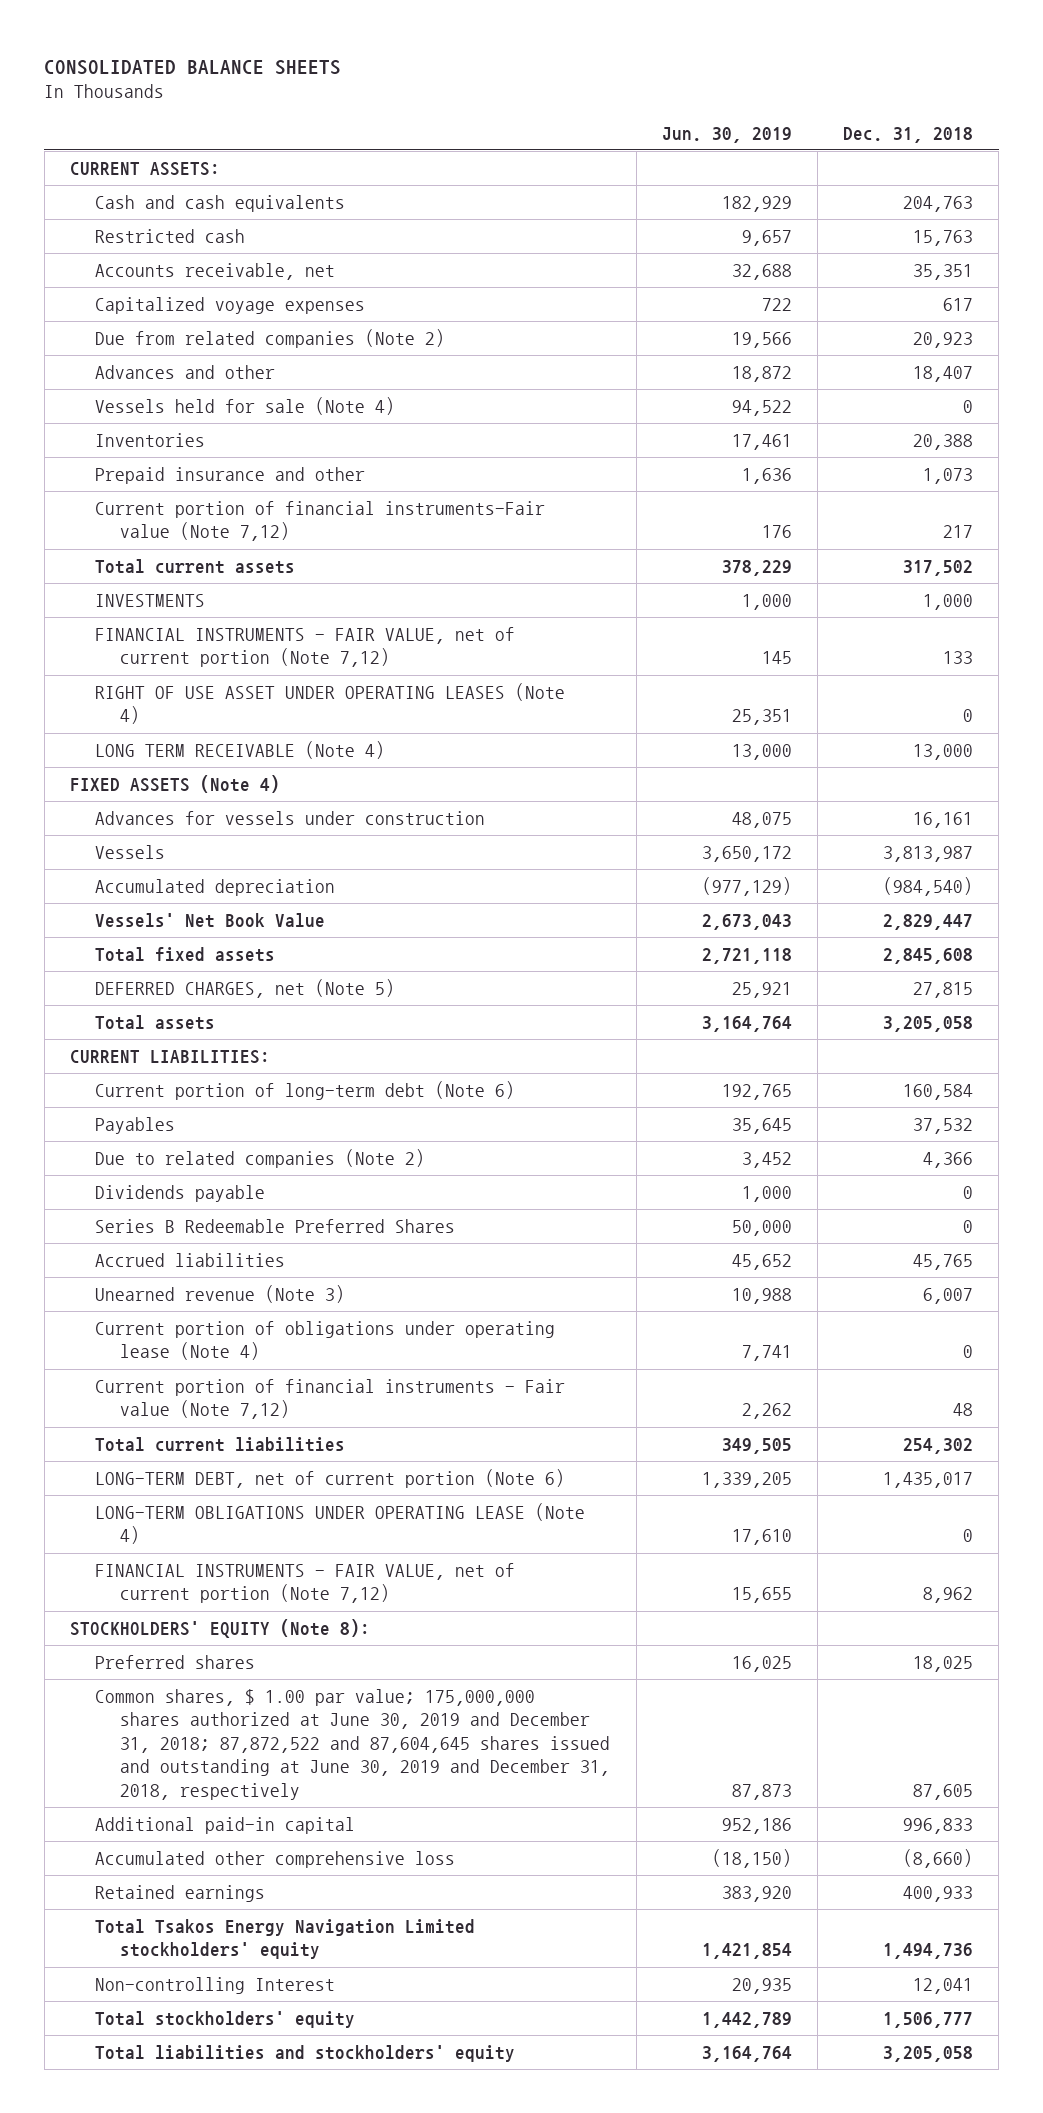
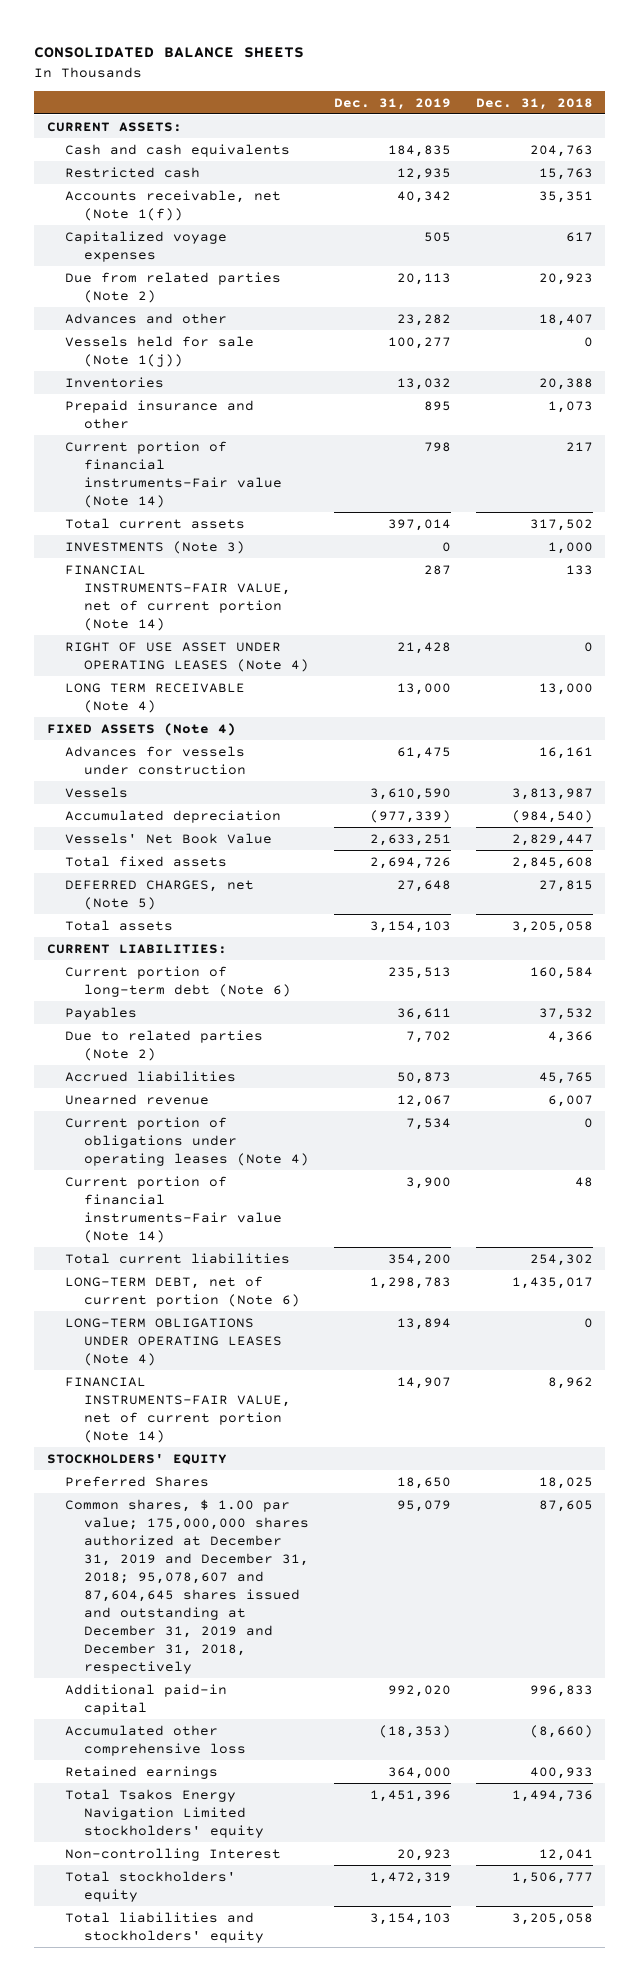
[661,126,792,143] Jun. 30, 2019 -> none
none -> [333,97,451,110] Dec. 31, 2019
[95,262,336,280] Accounts receivable, net -> [65,189,282,221] Accounts receivable, net (Note 1(f))
[95,328,446,348] Due from related companies (Note 2) -> [65,271,282,303] Due from related parties (Note 2)
[95,396,396,415] Vessels held for sale (Note 4) -> [65,335,255,367] Vessels held for sale (Note 1(j))
[95,500,546,542] Current portion of financial instruments-Fair value (Note 7,12) -> [65,440,282,508] Current portion of financial instruments-Fair value (Note 14)
[95,593,206,607] INVESTMENTS -> [65,540,246,554] INVESTMENTS (Note 3)
[95,626,516,668] FINANCIAL INSTRUMENTS - FAIR VALUE, net of current portion (Note 7,12) -> [65,564,291,631] FINANCIAL INSTRUMENTS-FAIR VALUE, net of current portion (Note 14)
[95,1184,266,1202] Dividends payable -> none
[95,1218,456,1233] Series B Redeemable Preferred Shares -> none
[95,1148,426,1168] Due to related companies (Note 2) -> [65,1029,264,1061] Due to related parties (Note 2)
[95,1284,346,1303] Unearned revenue (Note 3) -> [65,1093,210,1105] Unearned revenue
[95,1320,556,1361] Current portion of obligations under operating lease (Note 4) -> [65,1116,309,1166] Current portion of obligations under operating leases (Note 4)
[95,1378,566,1420] Current portion of financial instruments - Fair value (Note 7,12) -> [65,1175,282,1243] Current portion of financial instruments-Fair value (Note 14)
[95,1502,586,1545] LONG-TERM OBLIGATIONS UNDER OPERATING LEASE (Note 4) -> [65,1317,282,1366] LONG-TERM OBLIGATIONS UNDER OPERATING LEASES (Note 4)
[95,1562,516,1604] FINANCIAL INSTRUMENTS - FAIR VALUE, net of current portion (Note 7,12) -> [65,1376,291,1443] FINANCIAL INSTRUMENTS-FAIR VALUE, net of current portion (Note 14)
[69,1618,370,1638] STOCKHOLDERS' EQUITY (Note 8): -> [46,1453,227,1465] STOCKHOLDERS' EQUITY
[95,1654,256,1669] Preferred shares -> [65,1475,210,1487] Preferred Shares
[95,1688,611,1800] Common shares, $ 1.00 par value; 175,000,000 shares authorized at June 30, 2019 and December 31, 2018; 87,872,522 and 87,604,645 shares issued and outstanding at June 30, 2019 and December 31, 2018, respectively -> [65,1498,309,1674] Common shares, $ 1.00 par value; 175,000,000 shares authorized at December 31, 2019 and December 31, 2018; 95,078,607 and 87,604,645 shares issued and outstanding at December 31, 2019 and December 31, 2018, respectively

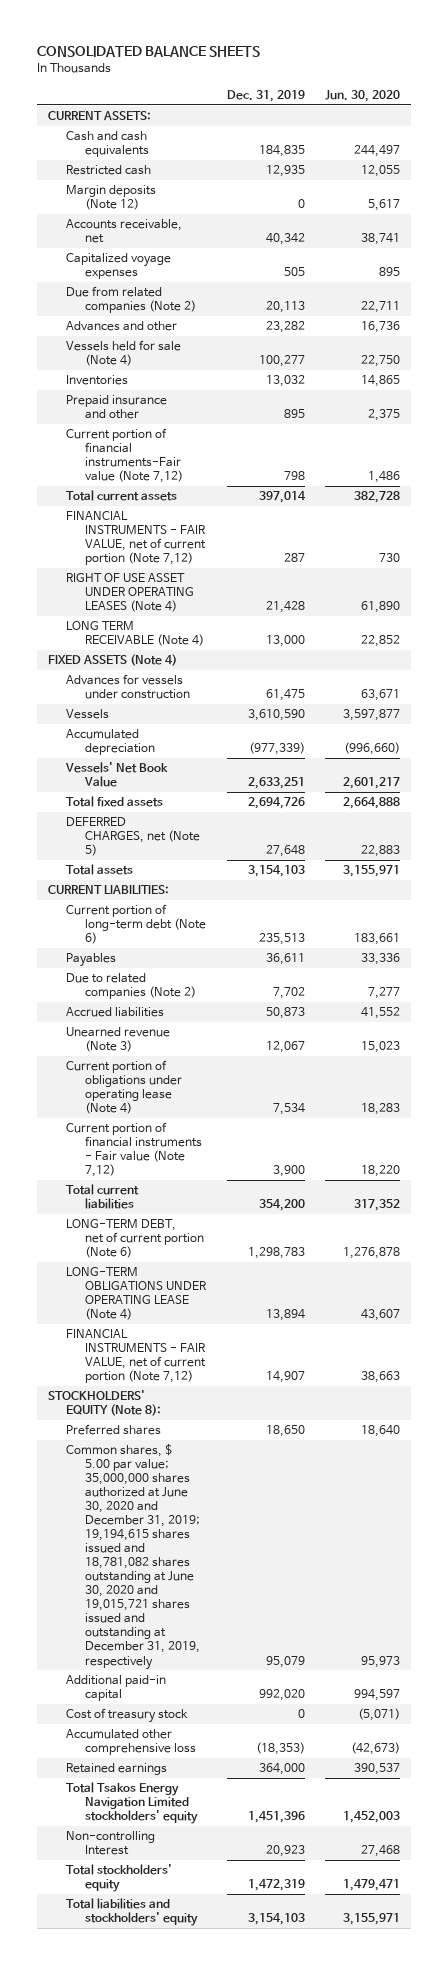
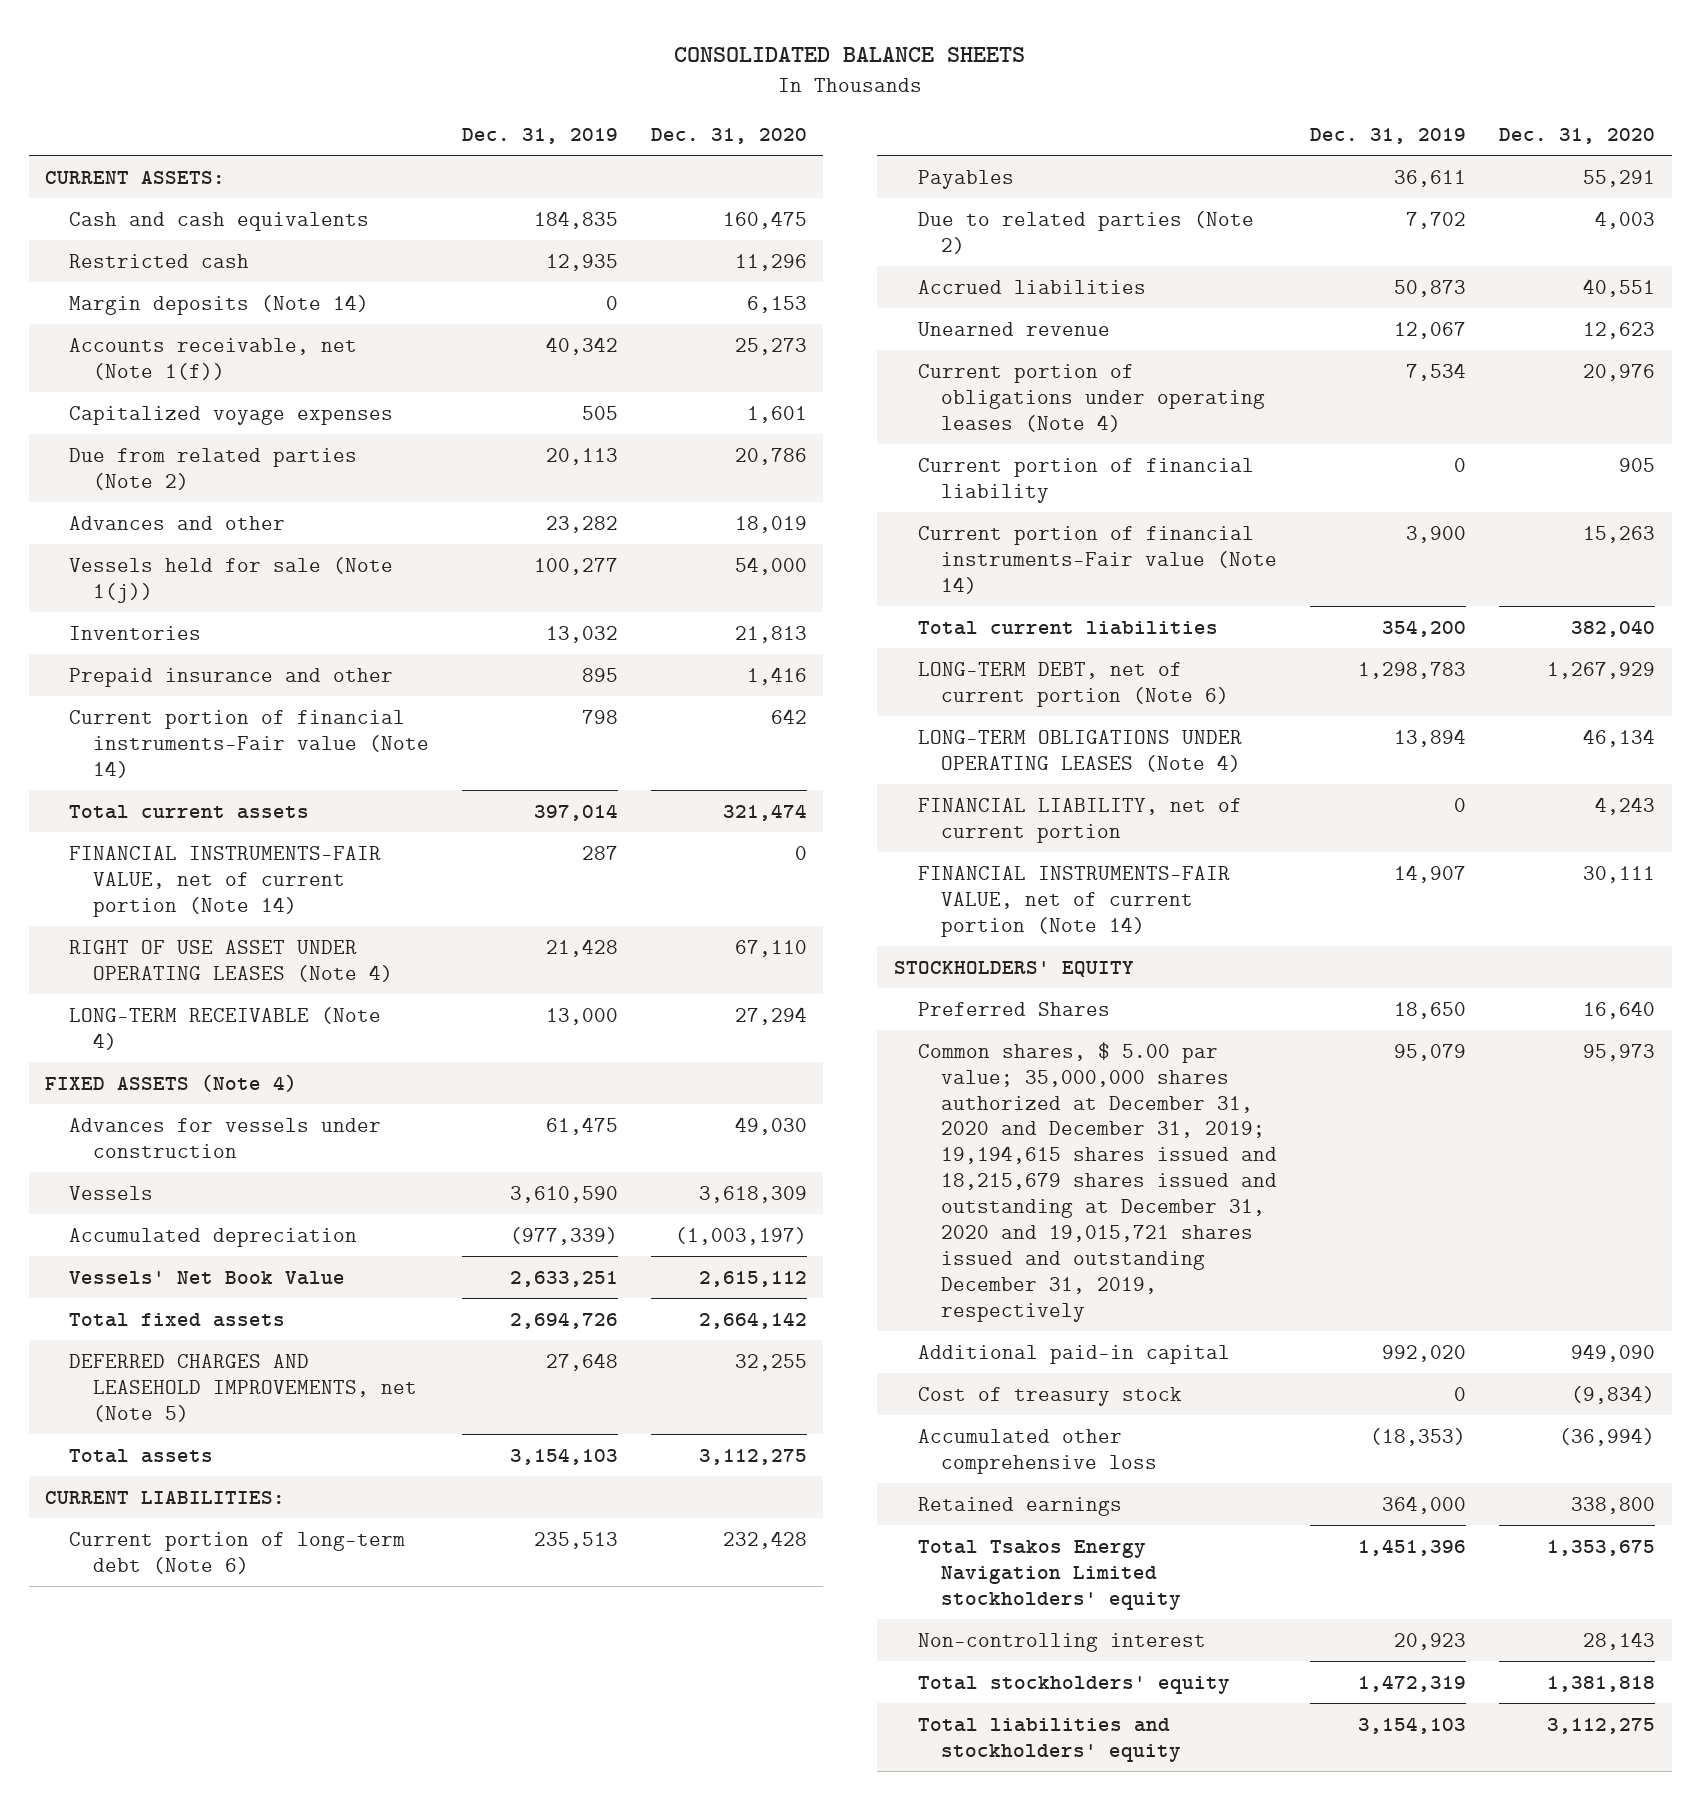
[325,89,401,102] Jun. 30, 2020 -> none
none -> [650,127,807,144] Dec. 31, 2020
[66,185,157,211] Margin deposits (Note 12) -> [68,294,369,315] Margin deposits (Note 14)
[66,219,183,244] Accounts receivable, net -> [68,337,357,380] Accounts receivable, net (Note 1(f))
[66,286,197,314] Due from related companies (Note 2) -> [68,447,357,490] Due from related parties (Note 2)
[66,340,182,367] Vessels held for sale (Note 4) -> [68,556,393,603] Vessels held for sale (Note 1(j))
[66,428,184,484] Current portion of financial instruments-Fair value (Note 7,12) -> [68,709,429,778] Current portion of financial instruments-Fair value (Note 14)
[66,511,207,566] FINANCIAL INSTRUMENTS - FAIR VALUE, net of current portion (Note 7,12) -> [68,845,381,917] FINANCIAL INSTRUMENTS-FAIR VALUE, net of current portion (Note 14)
[66,621,205,647] LONG TERM RECEIVABLE (Note 4) -> [68,1006,381,1050] LONG-TERM RECEIVABLE (Note 4)
[66,817,201,857] DEFERRED CHARGES, net (Note 5) -> [68,1353,417,1422] DEFERRED CHARGES AND LEASEHOLD IMPROVEMENTS, net (Note 5)
[66,973,197,1000] Due to related companies (Note 2) -> [917,210,1254,254] Due to related parties (Note 2)
[66,1027,171,1053] Unearned revenue (Note 3) -> [917,321,1110,336] Unearned revenue
[66,1060,183,1115] Current portion of obligations under operating lease (Note 4) -> [917,363,1266,432] Current portion of obligations under operating leases (Note 4)
none -> [917,457,1254,503] Current portion of financial liability
[66,1122,203,1178] Current portion of financial instruments - Fair value (Note 7,12) -> [917,525,1278,594] Current portion of financial instruments-Fair value (Note 14)
[66,1267,208,1321] LONG-TERM OBLIGATIONS UNDER OPERATING LEASE (Note 4) -> [917,729,1242,772] LONG-TERM OBLIGATIONS UNDER OPERATING LEASES (Note 4)
none -> [917,797,1242,843] FINANCIAL LIABILITY, net of current portion
[66,1329,207,1384] FINANCIAL INSTRUMENTS - FAIR VALUE, net of current portion (Note 7,12) -> [917,865,1230,937] FINANCIAL INSTRUMENTS-FAIR VALUE, net of current portion (Note 14)
[47,1390,162,1417] STOCKHOLDERS' EQUITY (Note 8): -> [893,960,1134,977] STOCKHOLDERS' EQUITY
[66,1424,162,1436] Preferred shares -> [917,1001,1110,1016] Preferred Shares
[66,1444,201,1670] Common shares, $ 5.00 par value; 35,000,000 shares authorized at June 30, 2020 and December 31, 2019; 19,194,615 shares issued and 18,781,082 shares outstanding at June 30, 2020 and 19,015,721 shares issued and outstanding at December 31, 2019, respectively -> [917,1041,1278,1322] Common shares, $ 5.00 par value; 35,000,000 shares authorized at December 31, 2020 and December 31, 2019; 19,194,615 shares issued and 18,215,679 shares issued and outstanding at December 31, 2020 and 19,015,721 shares issued and outstanding December 31, 2019, respectively
[66,1831,156,1856] Non-controlling Interest -> [917,1632,1206,1652] Non-controlling interest

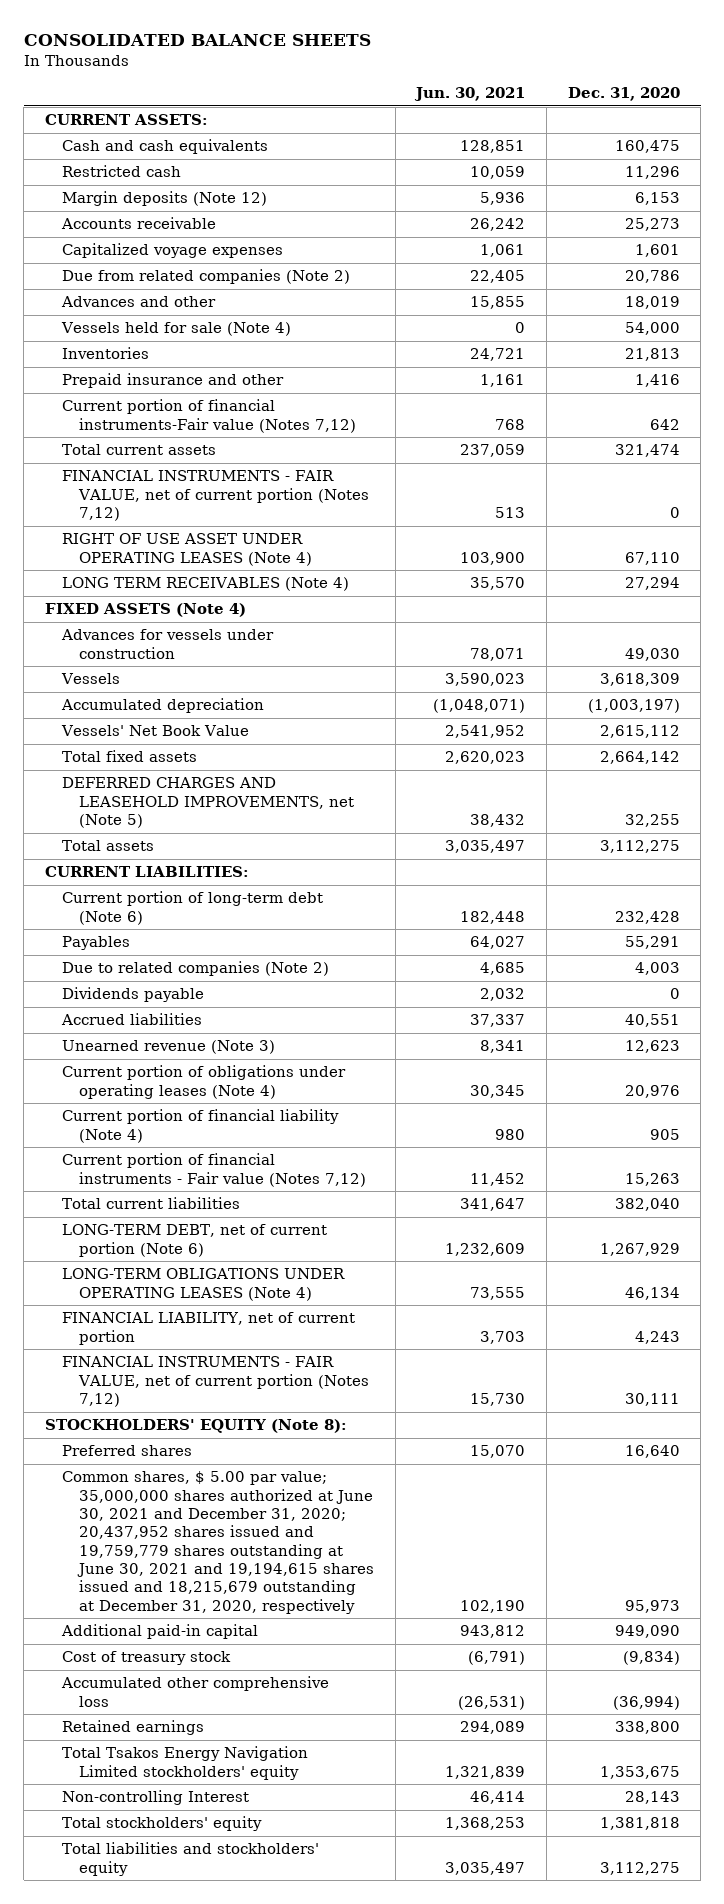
[461,127,618,144] Dec. 31, 2019 -> none
none -> [414,87,526,102] Jun. 30, 2021
[68,294,369,315] Margin deposits (Note 14) -> [61,191,267,207] Margin deposits (Note 12)
[68,337,357,380] Accounts receivable, net (Note 1(f)) -> [60,217,216,230] Accounts receivable
[68,447,357,490] Due from related parties (Note 2) -> [61,269,350,285] Due from related companies (Note 2)
[68,556,393,603] Vessels held for sale (Note 1(j)) -> [60,322,291,337] Vessels held for sale (Note 4)
[68,709,429,778] Current portion of financial instruments-Fair value (Note 14) -> [61,399,356,433] Current portion of financial instruments-Fair value (Notes 7,12)
[68,845,381,917] FINANCIAL INSTRUMENTS-FAIR VALUE, net of current portion (Note 14) -> [61,470,369,521] FINANCIAL INSTRUMENTS - FAIR VALUE, net of current portion (Notes 7,12)
[68,1006,381,1050] LONG-TERM RECEIVABLE (Note 4) -> [61,577,349,592] LONG TERM RECEIVABLES (Note 4)
[917,210,1254,254] Due to related parties (Note 2) -> [61,961,329,977] Due to related companies (Note 2)
none -> [61,987,204,1003] Dividends payable
[917,321,1110,336] Unearned revenue -> [61,1040,275,1055] Unearned revenue (Note 3)
[917,457,1254,503] Current portion of financial liability -> [61,1109,339,1143] Current portion of financial liability (Note 4)
[917,525,1278,594] Current portion of financial instruments-Fair value (Note 14) -> [61,1153,366,1187] Current portion of financial instruments - Fair value (Notes 7,12)
[917,865,1230,937] FINANCIAL INSTRUMENTS-FAIR VALUE, net of current portion (Note 14) -> [61,1356,369,1407] FINANCIAL INSTRUMENTS - FAIR VALUE, net of current portion (Notes 7,12)
[893,960,1134,977] STOCKHOLDERS' EQUITY -> [44,1419,347,1434] STOCKHOLDERS' EQUITY (Note 8):
[917,1001,1110,1016] Preferred Shares -> [61,1445,192,1457] Preferred shares
[917,1041,1278,1322] Common shares, $ 5.00 par value; 35,000,000 shares authorized at December 31, 2020 and December 31, 2019; 19,194,615 shares issued and 18,215,679 shares issued and outstanding at December 31, 2020 and 19,015,721 shares issued and outstanding December 31, 2019, respectively -> [61,1471,374,1614] Common shares, $ 5.00 par value; 35,000,000 shares authorized at June 30, 2021 and December 31, 2020; 20,437,952 shares issued and 19,759,779 shares outstanding at June 30, 2021 and 19,194,615 shares issued and 18,215,679 outstanding at December 31, 2020, respectively
[917,1632,1206,1652] Non-controlling interest -> [61,1790,249,1806] Non-controlling Interest

